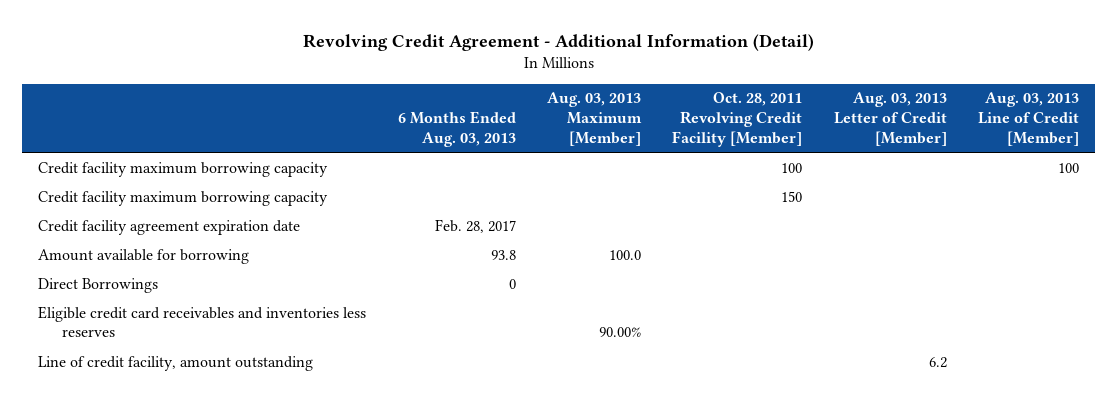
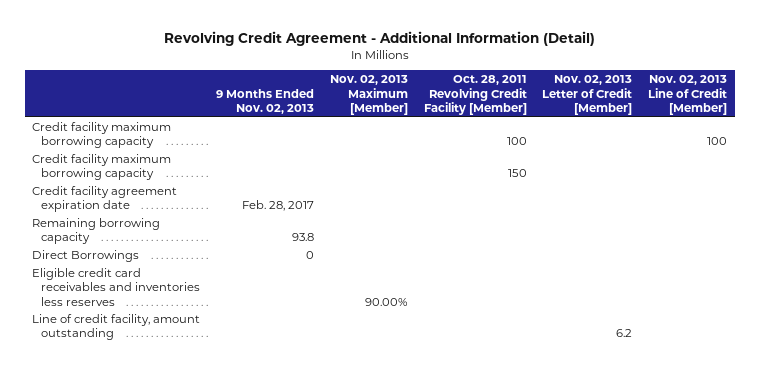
[397,111,516,148] 6 Months Ended Aug. 03, 2013 -> none
[547,92,643,147] Aug. 03, 2013 Maximum [Member] -> none
[833,92,947,147] Aug. 03, 2013 Letter of Credit [Member] -> none
[978,92,1080,147] Aug. 03, 2013 Line of Credit [Member] -> none
none -> [216,88,315,115] 9 Months Ended Nov. 02, 2013
none -> [329,75,408,116] Nov. 02, 2013 Maximum [Member]
none -> [542,75,633,116] Nov. 02, 2013 Letter of Credit [Member]
none -> [648,75,728,116] Nov. 02, 2013 Line of Credit [Member]
[38,248,250,264] Amount available for borrowing -> [32,217,161,245] Remaining borrowing capacity

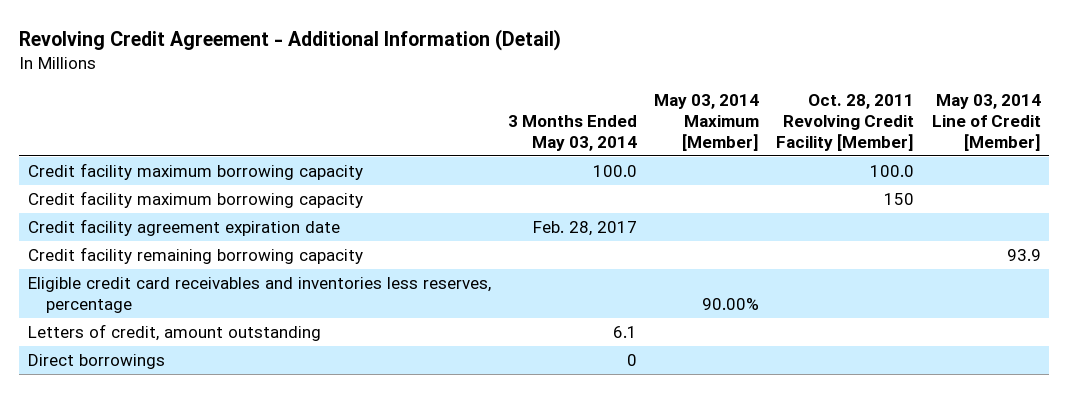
[216,88,315,115] 9 Months Ended Nov. 02, 2013 -> none
[329,75,408,116] Nov. 02, 2013 Maximum [Member] -> none
[542,75,633,116] Nov. 02, 2013 Letter of Credit [Member] -> none
[648,75,728,116] Nov. 02, 2013 Line of Credit [Member] -> none
none -> [508,114,638,151] 3 Months Ended May 03, 2014
none -> [654,93,760,151] May 03, 2014 Maximum [Member]
none -> [931,93,1041,151] May 03, 2014 Line of Credit [Member]
[506,137,527,146] 100 -> [870,164,915,177] 100.0
[32,249,140,262] Direct Borrowings -> none
[32,217,161,245] Remaining borrowing capacity -> [27,246,363,264] Credit facility remaining borrowing capacity
[32,267,200,306] Eligible credit card receivables and inventories less reserves -> [27,276,491,313] Eligible credit card receivables and inventories less reserves, percentage
none -> [27,323,321,341] Letters of credit, amount outstanding
[32,313,201,341] Line of credit facility, amount outstanding -> [27,353,165,369] Direct borrowings

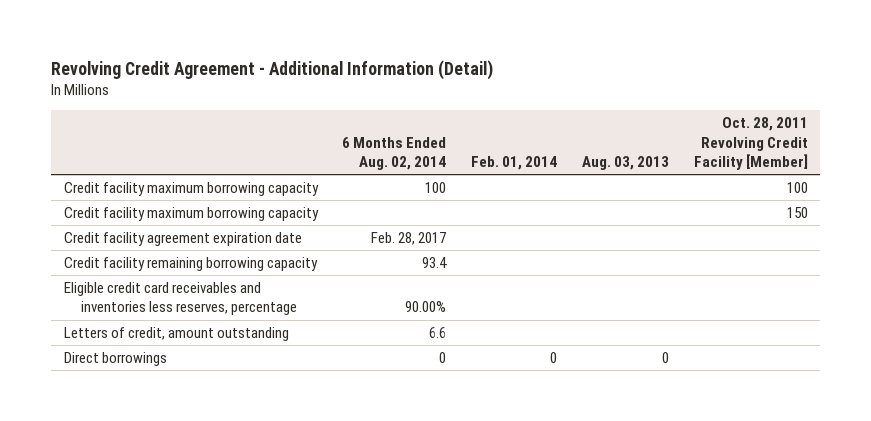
[508,114,638,151] 3 Months Ended May 03, 2014 -> none
[654,93,760,151] May 03, 2014 Maximum [Member] -> none
[931,93,1041,151] May 03, 2014 Line of Credit [Member] -> none
none -> [342,136,447,170] 6 Months Ended Aug. 02, 2014
none -> [471,155,558,170] Feb. 01, 2014
none -> [582,155,670,170] Aug. 03, 2013
[870,164,915,177] 100.0 -> [786,182,808,194] 100

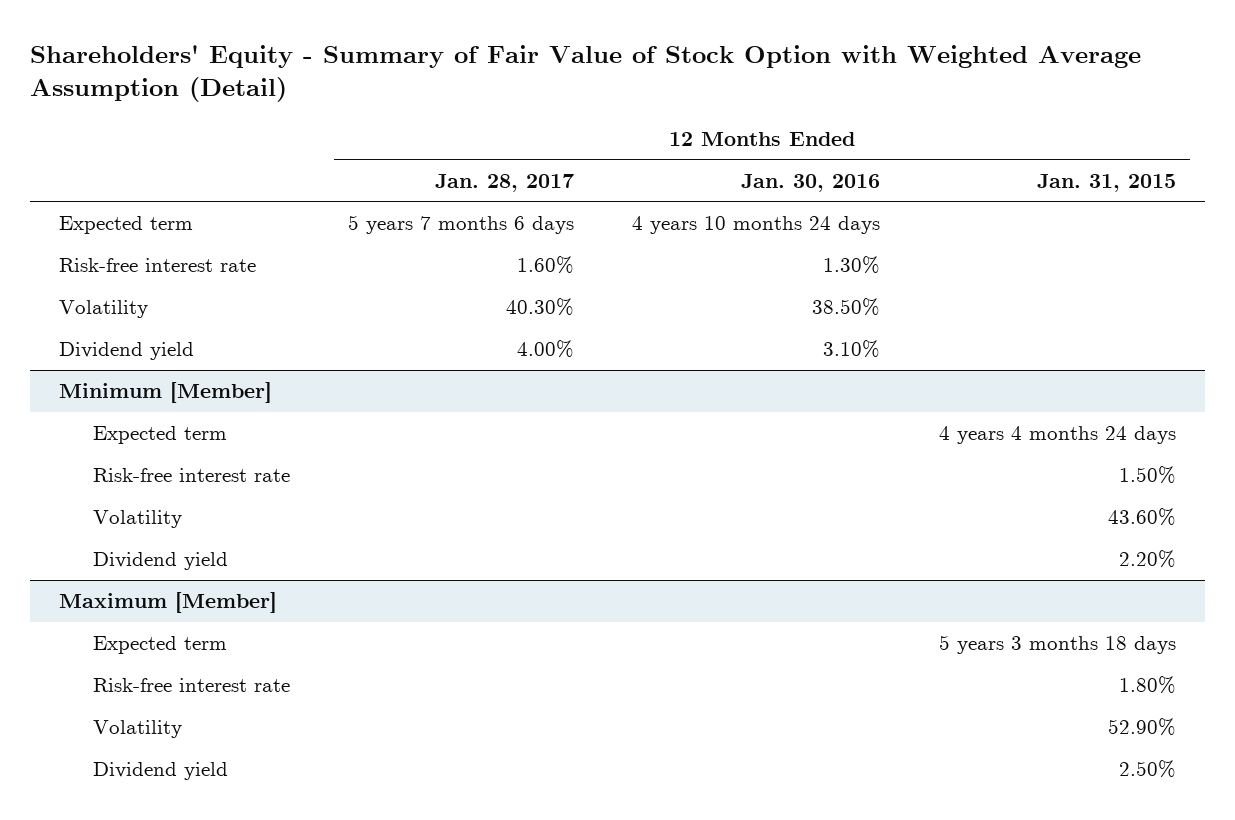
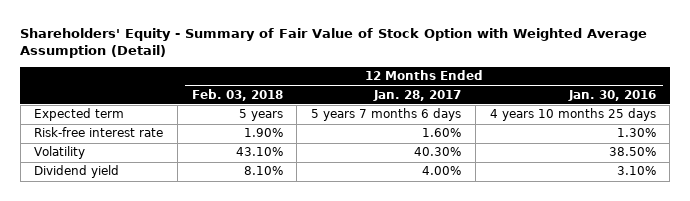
[1036,173,1176,192] Jan. 31, 2015 -> none
none -> [191,88,283,101] Feb. 03, 2018
[632,216,881,235] 4 years 10 months 24 days -> [489,108,656,122] 4 years 10 months 25 days
[59,382,273,404] Minimum [Member] -> none
[92,426,227,445] Expected term -> none
[92,468,290,483] Risk-free interest rate -> none
[92,510,182,529] Volatility -> none
[92,552,228,571] Dividend yield -> none
[59,592,278,614] Maximum [Member] -> none
[92,636,227,655] Expected term -> none
[92,678,290,693] Risk-free interest rate -> none
[92,720,182,739] Volatility -> none
[92,762,228,781] Dividend yield -> none

